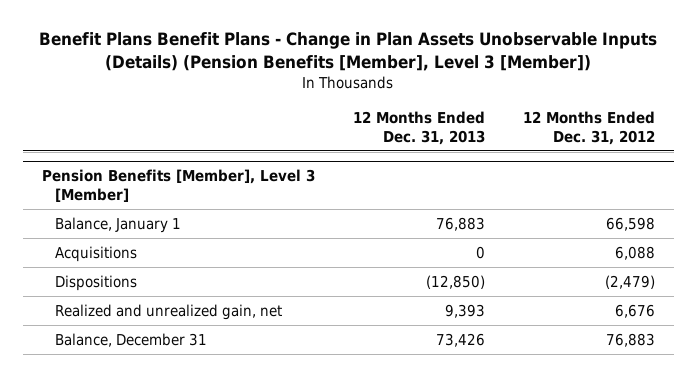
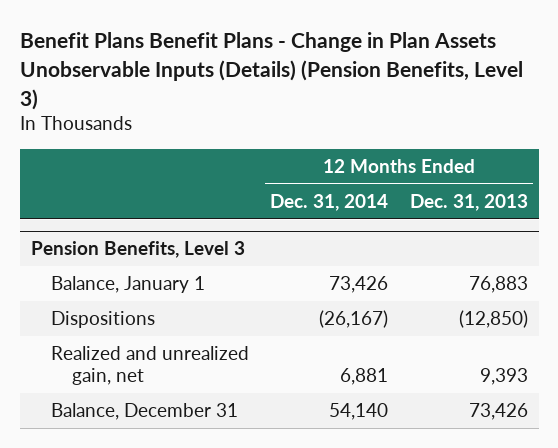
[39,32,658,72] Benefit Plans Benefit Plans - Change in Plan Assets Unobservable Inputs (Details) (Pension Benefits [Member], Level 3 [Member]) -> [19,32,523,110] Benefit Plans Benefit Plans - Change in Plan Assets Unobservable Inputs (Details) (Pension Benefits, Level 3)
[522,110,655,145] 12 Months Ended Dec. 31, 2012 -> none
none -> [270,193,389,211] Dec. 31, 2014
[41,169,315,203] Pension Benefits [Member], Level 3 [Member] -> [30,241,245,259] Pension Benefits, Level 3
[54,246,137,263] Acquisitions -> none

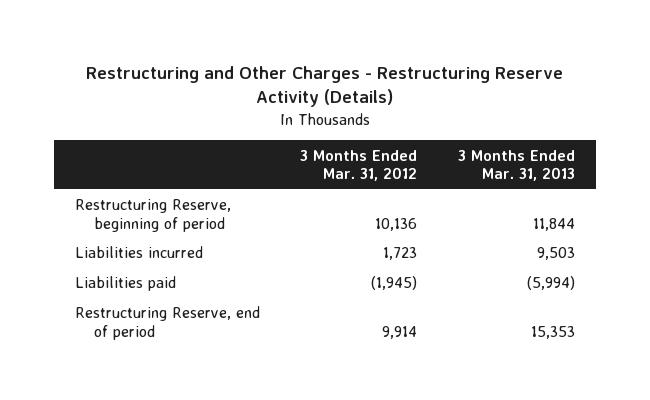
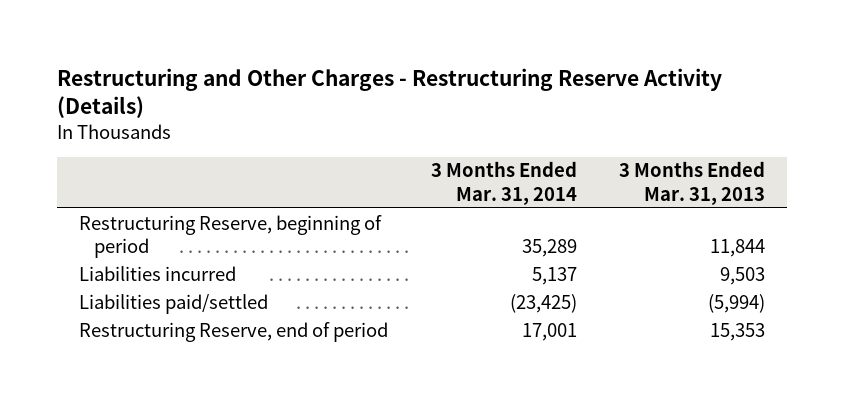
[300,149,418,182] 3 Months Ended Mar. 31, 2012 -> none
none -> [430,161,577,205] 3 Months Ended Mar. 31, 2014
[74,276,176,292] Liabilities paid -> [78,293,268,314] Liabilities paid/settled

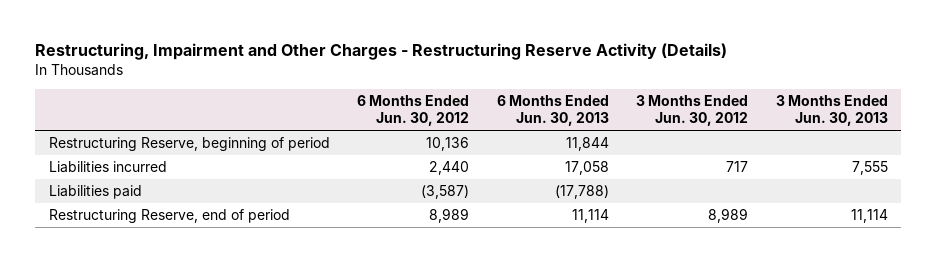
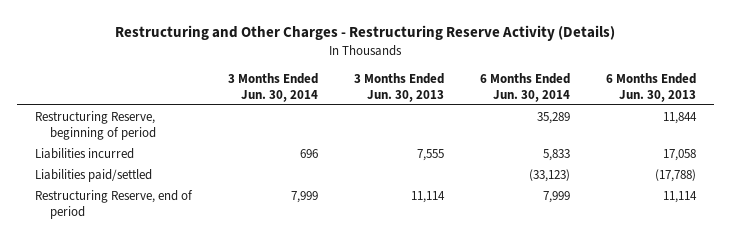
[34,43,727,61] Restructuring, Impairment and Other Charges - Restructuring Reserve Activity (Details) -> [115,25,616,42] Restructuring and Other Charges - Restructuring Reserve Activity (Details)
[357,94,470,127] 6 Months Ended Jun. 30, 2012 -> none
[636,94,749,127] 3 Months Ended Jun. 30, 2012 -> none
none -> [227,72,318,102] 3 Months Ended Jun. 30, 2014
none -> [479,72,570,102] 6 Months Ended Jun. 30, 2014
[48,184,142,199] Liabilities paid -> [34,168,152,182] Liabilities paid/settled

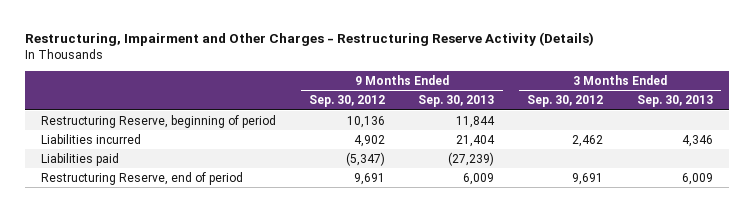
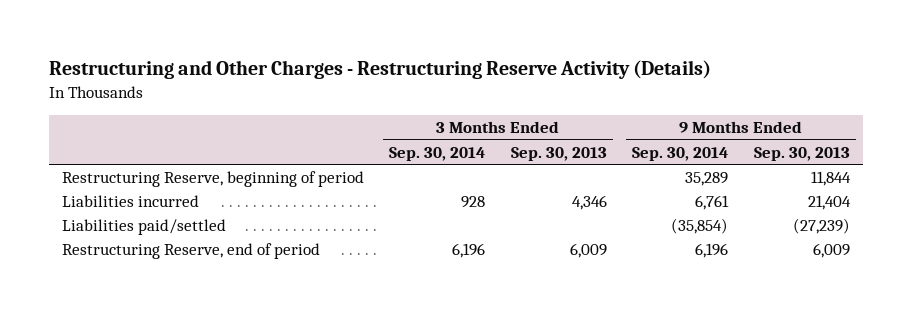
[24,32,594,47] Restructuring, Impairment and Other Charges - Restructuring Reserve Activity (Details) -> [49,60,712,80] Restructuring and Other Charges - Restructuring Reserve Activity (Details)
[309,95,386,108] Sep. 30, 2012 -> none
[527,95,604,108] Sep. 30, 2012 -> none
none -> [389,146,486,161] Sep. 30, 2014
none -> [632,146,729,161] Sep. 30, 2014
[41,152,120,166] Liabilities paid -> [61,219,226,236] Liabilities paid/settled

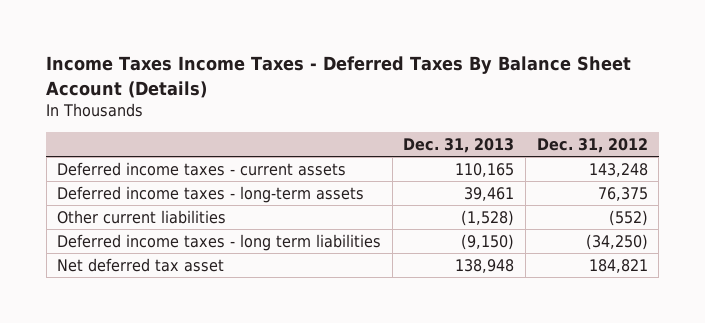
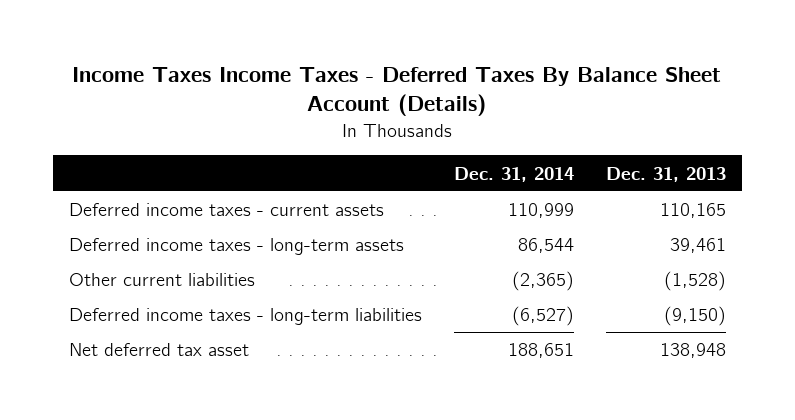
[536,137,648,153] Dec. 31, 2012 -> none
none -> [453,166,574,182] Dec. 31, 2014
[57,233,382,251] Deferred income taxes - long term liabilities -> [69,308,423,326] Deferred income taxes - long-term liabilities

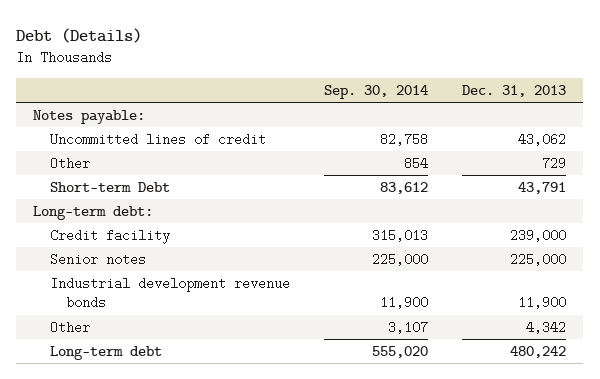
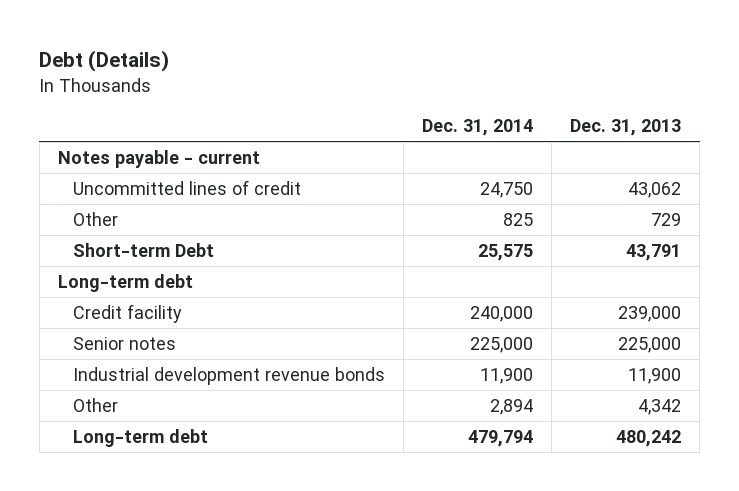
[323,84,428,99] Sep. 30, 2014 -> none
none -> [422,119,534,137] Dec. 31, 2014
[33,110,146,125] Notes payable: -> [57,150,260,169] Notes payable - current
[33,206,154,221] Long-term debt: -> [57,274,193,293] Long-term debt

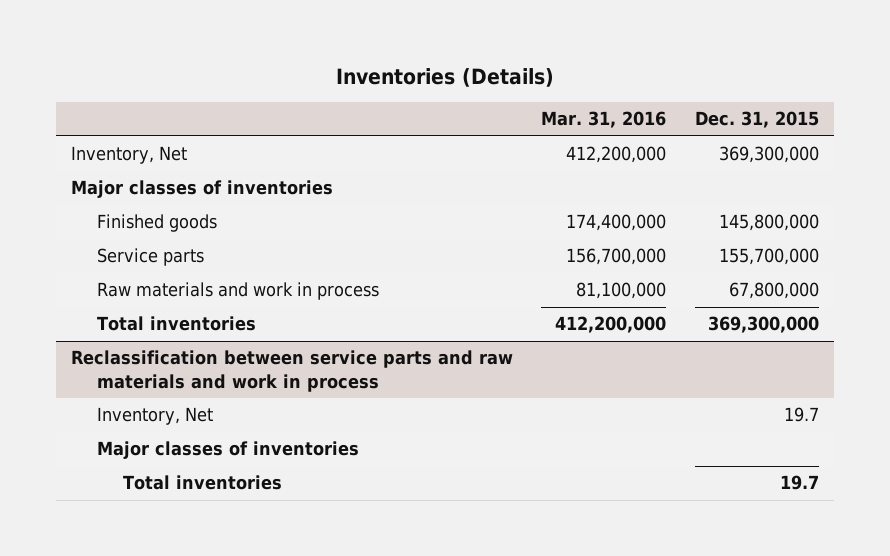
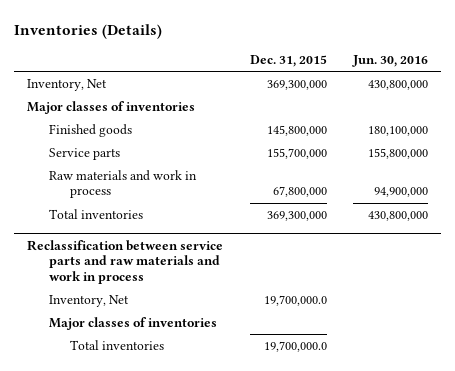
[541,111,667,129] Mar. 31, 2016 -> none
none -> [351,55,428,68] Jun. 30, 2016
[784,407,820,423] 19.7 -> [263,294,327,306] 19,700,000.0
[780,475,820,491] 19.7 -> [263,340,327,352] 19,700,000.0

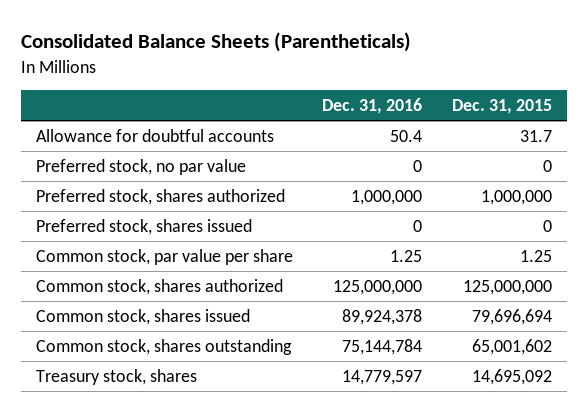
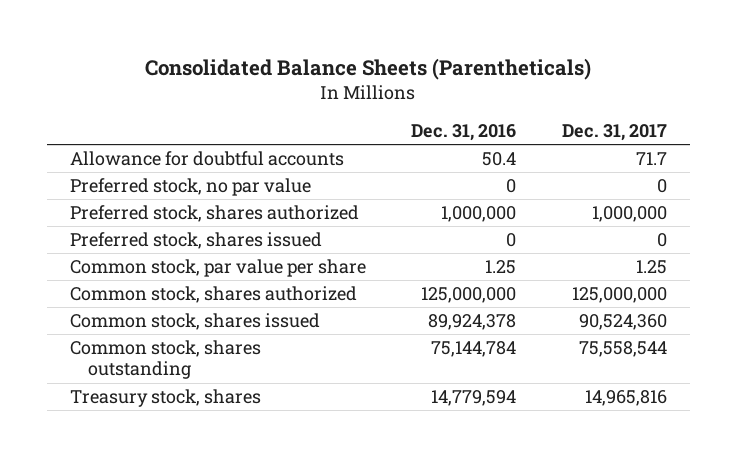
[451,99,552,115] Dec. 31, 2015 -> none
none -> [561,124,667,142] Dec. 31, 2017
[342,369,423,385] 14,779,597 -> [431,390,517,407] 14,779,594

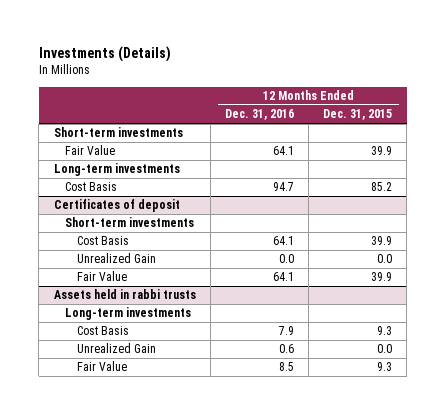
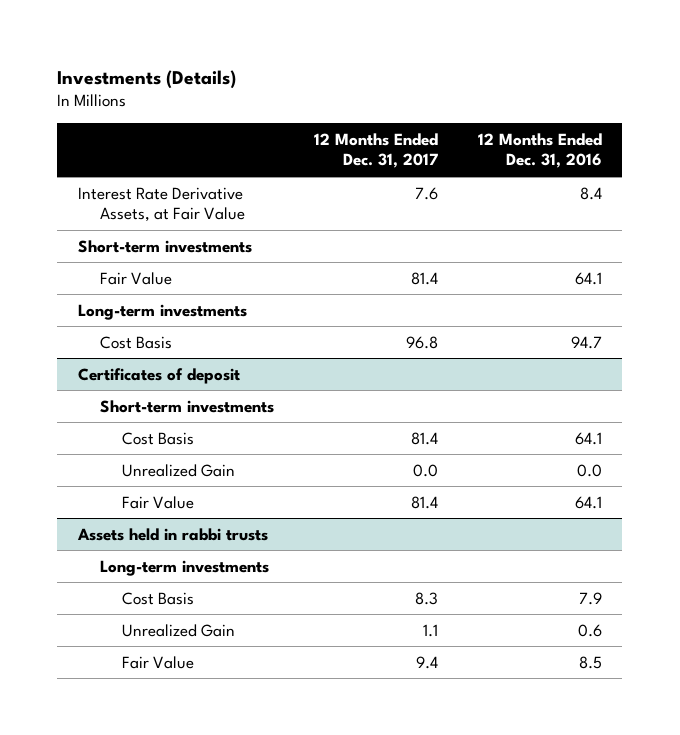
[323,109,393,121] Dec. 31, 2015 -> none
none -> [314,132,439,169] 12 Months Ended Dec. 31, 2017
none -> [77,186,245,223] Interest Rate Derivative Assets, at Fair Value

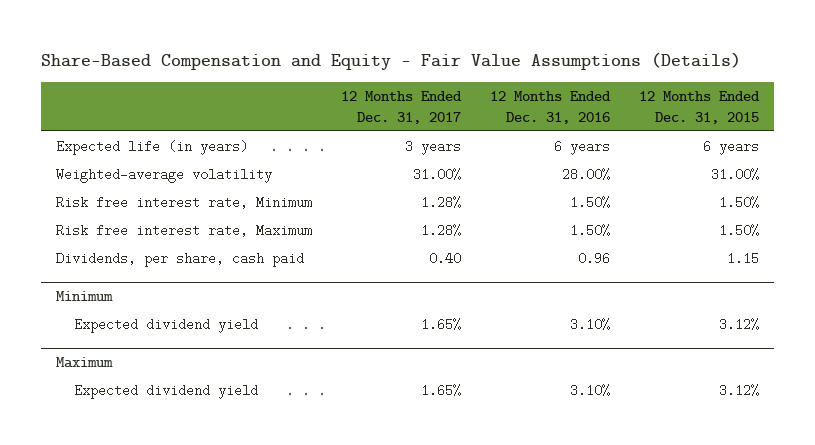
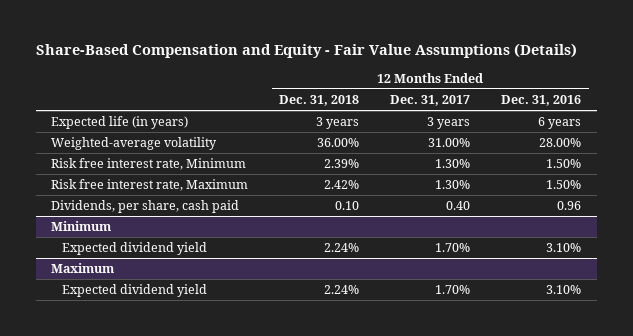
[639,91,761,124] 12 Months Ended Dec. 31, 2015 -> none
none -> [279,95,360,107] Dec. 31, 2018
[420,195,461,209] 1.28% -> [435,159,471,169] 1.30%
[420,223,461,237] 1.28% -> [435,180,471,190] 1.30%
[420,317,461,331] 1.65% -> [435,243,471,253] 1.70%
[420,383,461,397] 1.65% -> [435,285,471,295] 1.70%

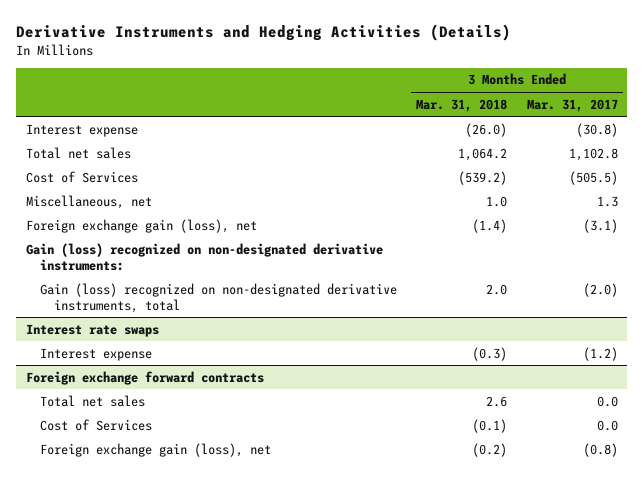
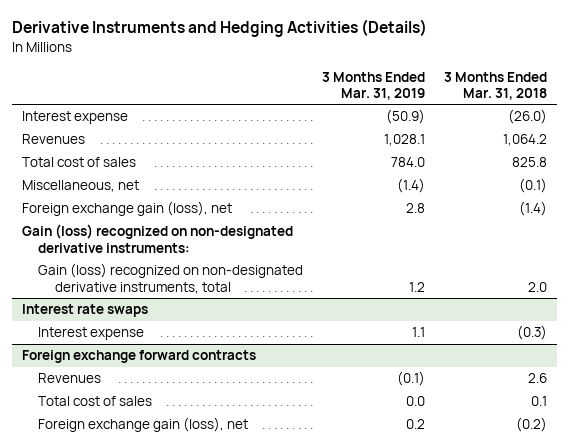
[526,98,618,112] Mar. 31, 2017 -> none
none -> [322,71,426,101] 3 Months Ended Mar. 31, 2019
[26,170,139,183] Cost of Services -> none
[26,146,132,159] Total net sales -> [21,134,85,145] Revenues
none -> [21,157,136,168] Total cost of sales
[486,195,508,207] 1.0 -> [519,178,548,194] (0.1)
[39,394,145,407] Total net sales -> none
[39,418,152,431] Cost of Services -> none
none -> [38,373,102,384] Revenues
none -> [38,396,153,407] Total cost of sales

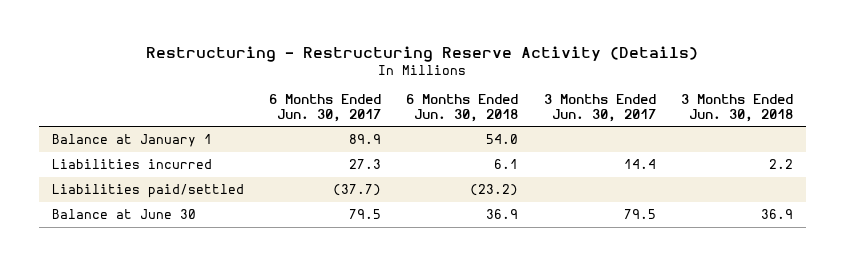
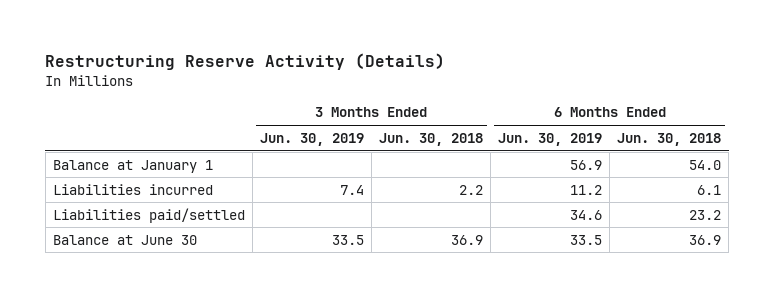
[146,46,699,63] Restructuring - Restructuring Reserve Activity (Details) -> [45,52,446,70] Restructuring Reserve Activity (Details)
[269,94,382,122] 6 Months Ended Jun. 30, 2017 -> none
[543,94,656,122] 3 Months Ended Jun. 30, 2017 -> none
none -> [259,132,364,146] Jun. 30, 2019
none -> [498,132,603,146] Jun. 30, 2019
[470,183,519,196] (23.2) -> [689,209,722,220] 23.2

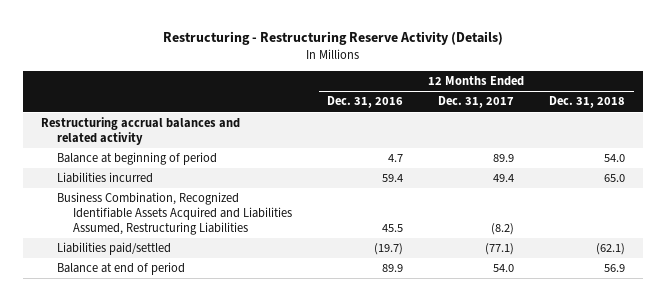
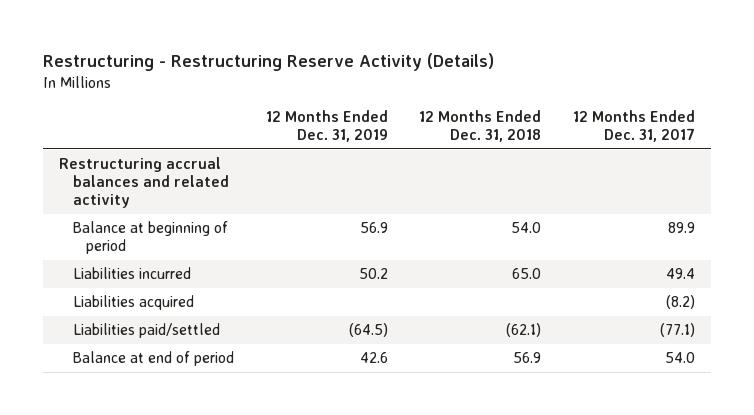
[327,96,404,109] Dec. 31, 2016 -> none
none -> [265,110,388,143] 12 Months Ended Dec. 31, 2019
[57,192,293,235] Business Combination, Recognized Identifiable Assets Acquired and Liabilities Assumed, Restructuring Liabilities -> [72,295,194,311] Liabilities acquired

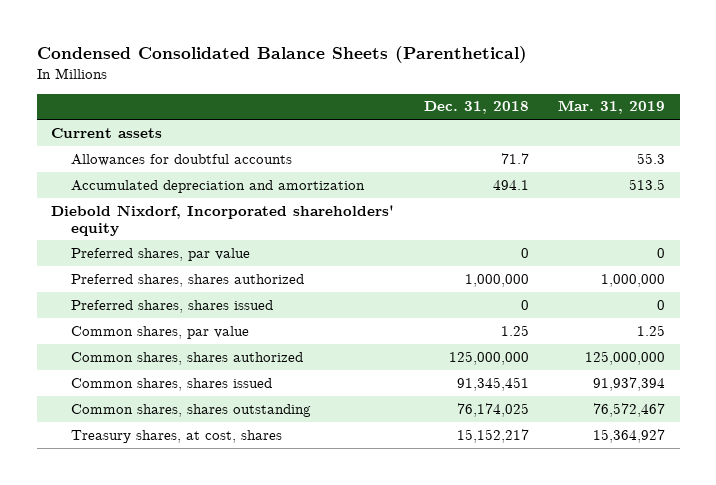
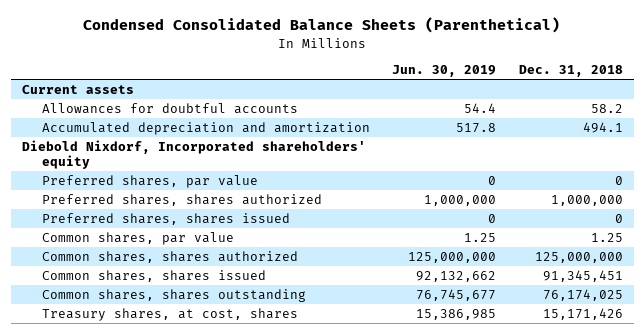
[557,100,665,115] Mar. 31, 2019 -> none
none -> [392,65,497,78] Jun. 30, 2019
[500,152,529,164] 71.7 -> [590,103,623,113] 58.2
[456,428,529,443] 15,152,217 -> [542,307,623,320] 15,171,426

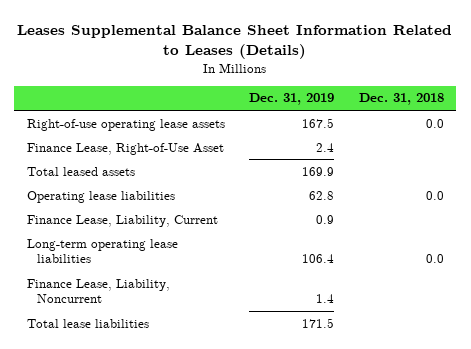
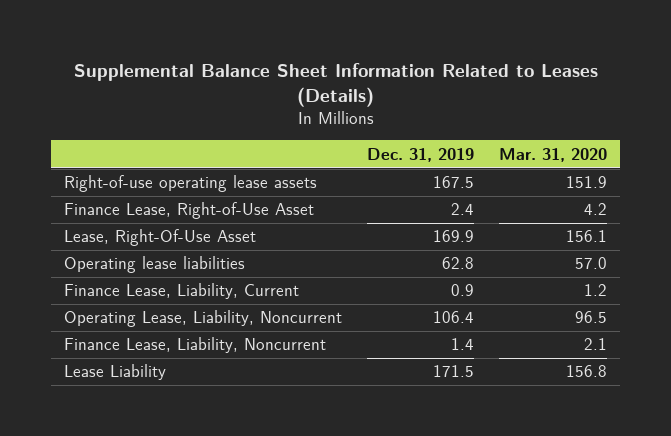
[17,24,453,60] Leases Supplemental Balance Sheet Information Related to Leases (Details) -> [73,62,598,107] Supplemental Balance Sheet Information Related to Leases (Details)
[359,93,445,106] Dec. 31, 2018 -> none
none -> [499,147,608,162] Mar. 31, 2020
[26,166,135,176] Total leased assets -> [63,229,256,247] Lease, Right-Of-Use Asset
[26,238,178,264] Long-term operating lease liabilities -> [63,310,342,328] Operating Lease, Liability, Noncurrent
[26,318,149,328] Total lease liabilities -> [63,364,166,381] Lease Liability

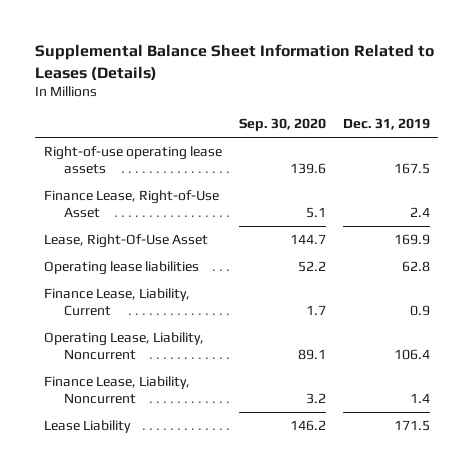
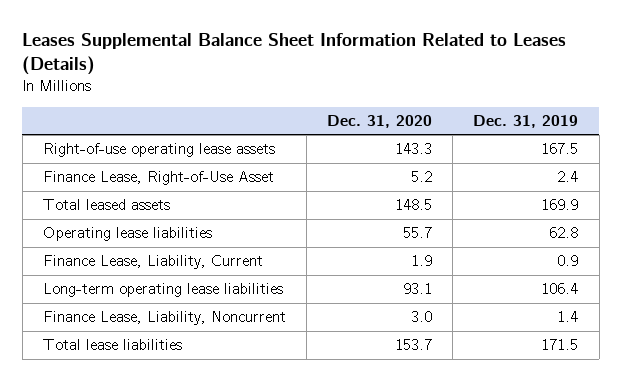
[34,44,434,81] Supplemental Balance Sheet Information Related to Leases (Details) -> [22,33,567,76] Leases Supplemental Balance Sheet Information Related to Leases (Details)
[238,117,326,131] Sep. 30, 2020 -> none
none -> [327,114,433,128] Dec. 31, 2020
[43,234,208,249] Lease, Right-Of-Use Asset -> [42,199,170,211] Total leased assets
[43,332,204,361] Operating Lease, Liability, Noncurrent -> [42,283,283,298] Long-term operating lease liabilities
[43,420,131,434] Lease Liability -> [42,339,182,351] Total lease liabilities

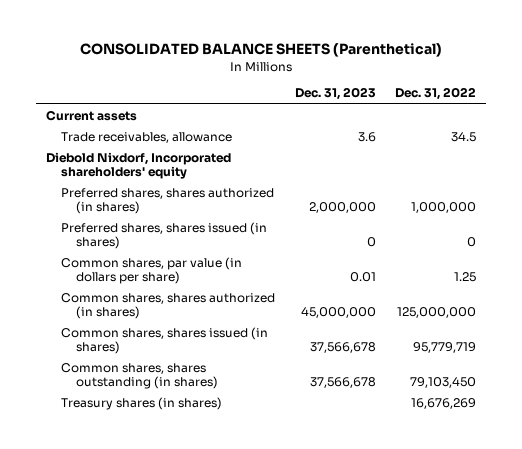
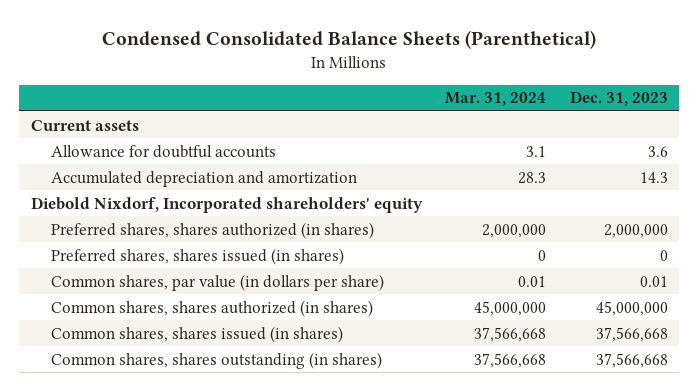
[79,43,442,58] CONSOLIDATED BALANCE SHEETS (Parenthetical) -> [102,30,597,50] Condensed Consolidated Balance Sheets (Parenthetical)
[395,87,477,101] Dec. 31, 2022 -> none
none -> [445,92,547,107] Mar. 31, 2024
[60,131,232,143] Trade receivables, allowance -> none
none -> [50,144,276,158] Allowance for doubtful accounts
none -> [50,170,357,187] Accumulated depreciation and amortization
[60,396,222,410] Treasury shares (in shares) -> none
[309,341,376,353] 37,566,678 -> [595,326,668,342] 37,566,668
[309,376,376,388] 37,566,678 -> [595,352,668,368] 37,566,668

